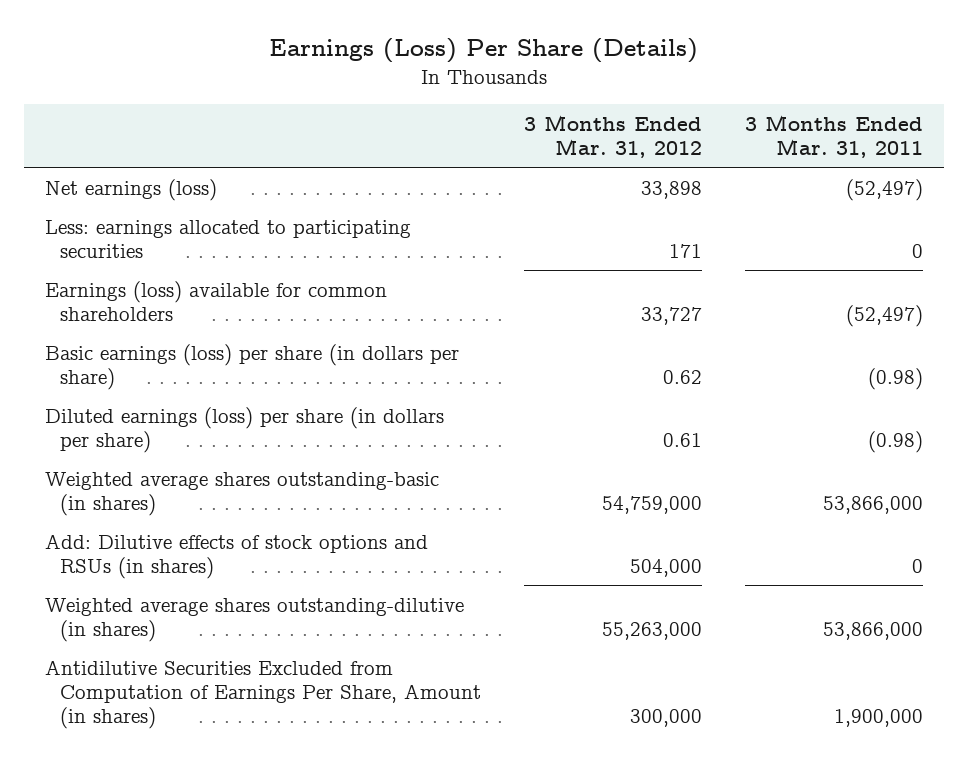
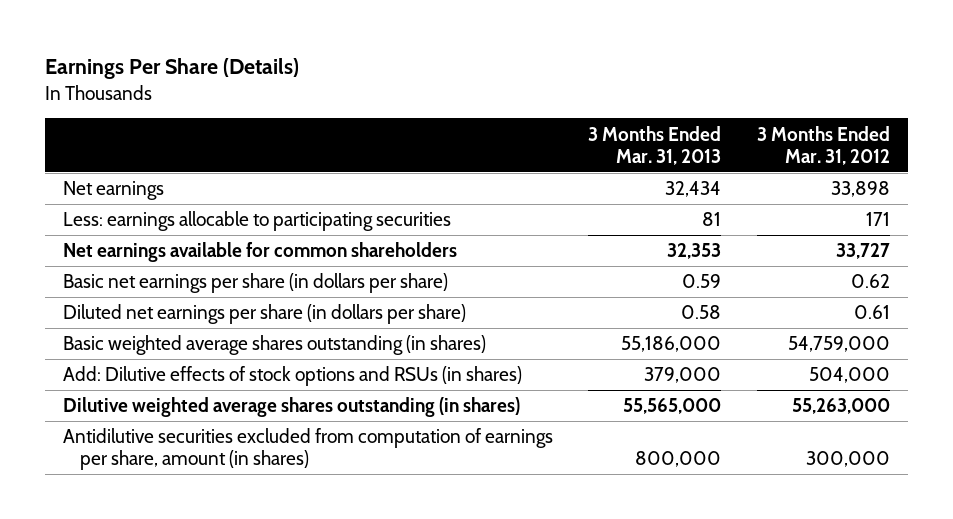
[268,37,698,63] Earnings (Loss) Per Share (Details) -> [44,58,299,80] Earnings Per Share (Details)
[744,114,923,159] 3 Months Ended Mar. 31, 2011 -> none
none -> [588,125,722,165] 3 Months Ended Mar. 31, 2013
[44,178,217,201] Net earnings (loss) -> [62,181,164,201] Net earnings
[44,219,411,258] Less: earnings allocated to participating securities -> [62,211,451,232] Less: earnings allocable to participating securities
[44,280,387,321] Earnings (loss) available for common shareholders -> [62,242,457,263] Net earnings available for common shareholders
[44,343,459,390] Basic earnings (loss) per share (in dollars per share) -> [62,273,448,294] Basic net earnings per share (in dollars per share)
[44,406,444,453] Diluted earnings (loss) per share (in dollars per share) -> [62,304,466,325] Diluted net earnings per share (in dollars per share)
[44,471,439,516] Weighted average shares outstanding-basic (in shares) -> [62,335,486,356] Basic weighted average shares outstanding (in shares)
[44,597,464,642] Weighted average shares outstanding-dilutive (in shares) -> [62,397,520,418] Dilutive weighted average shares outstanding (in shares)
[44,659,482,729] Antidilutive Securities Excluded from Computation of Earnings Per Share, Amount (in shares) -> [62,428,553,471] Antidilutive securities excluded from computation of earnings per share, amount (in shares)

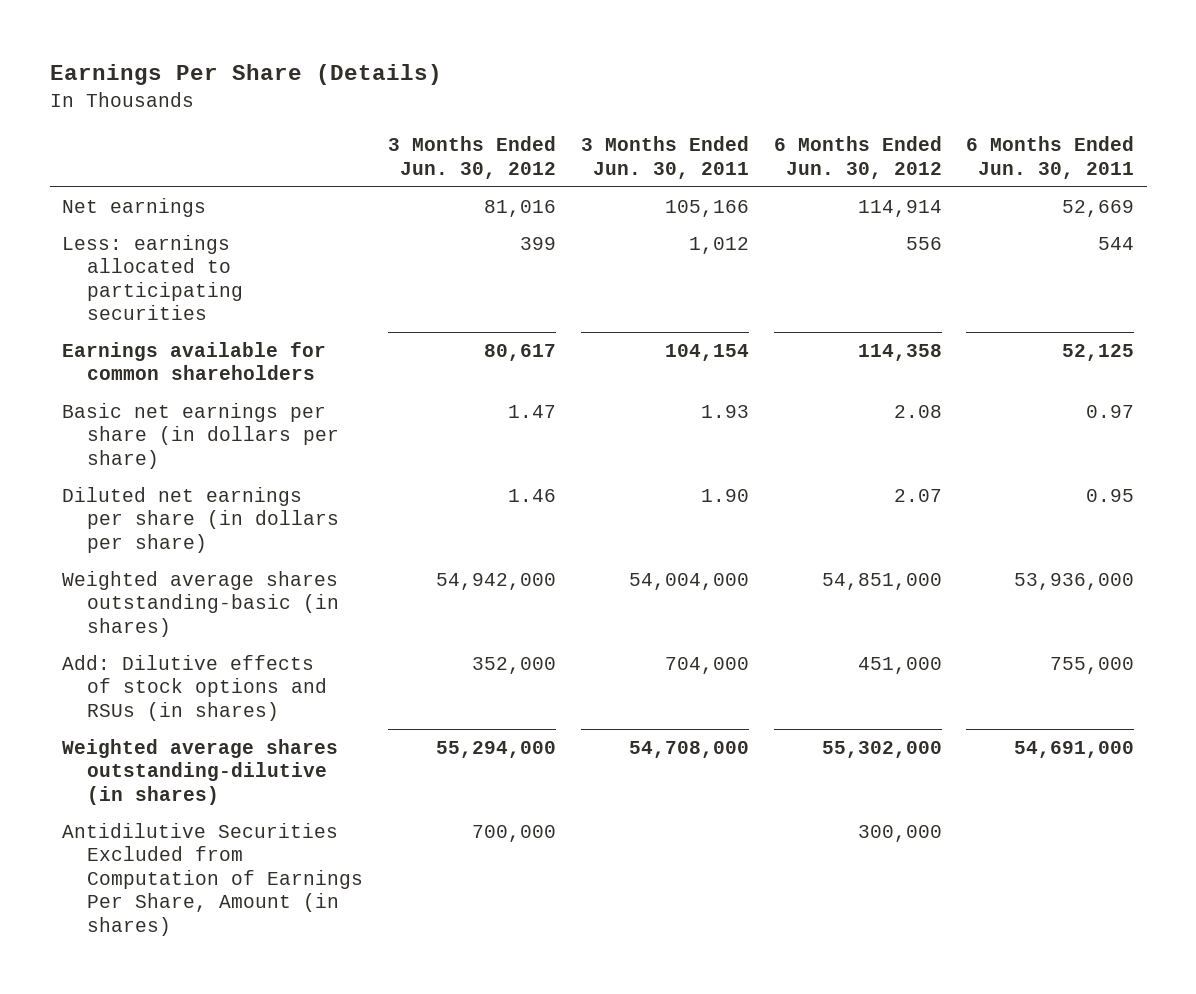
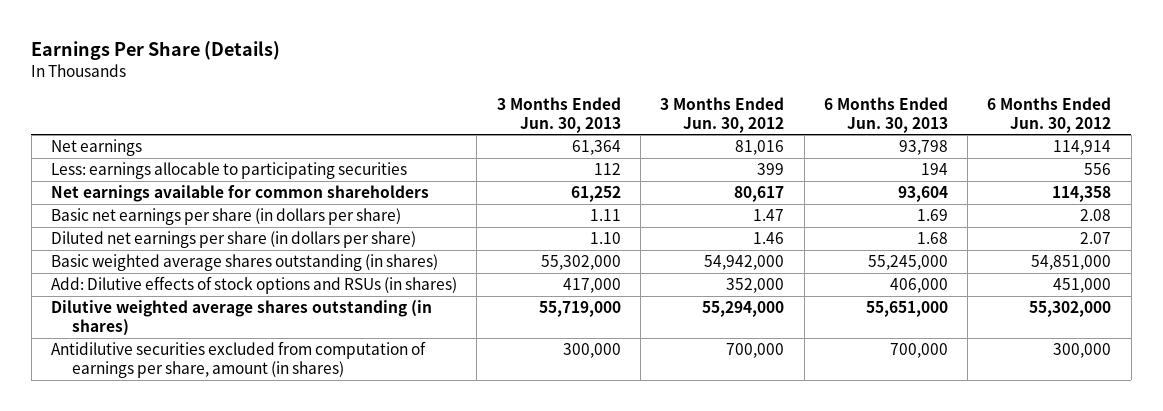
[580,136,749,179] 3 Months Ended Jun. 30, 2011 -> none
[966,136,1135,179] 6 Months Ended Jun. 30, 2011 -> none
none -> [496,97,621,133] 3 Months Ended Jun. 30, 2013
none -> [823,97,948,133] 6 Months Ended Jun. 30, 2013
[62,235,244,321] Less: earnings allocated to participating securities -> [51,162,408,180] Less: earnings allocable to participating securities
[62,342,327,381] Earnings available for common shareholders -> [51,185,430,203] Net earnings available for common shareholders
[62,571,340,637] Weighted average shares outstanding-basic (in shares) -> [51,254,439,272] Basic weighted average shares outstanding (in shares)
[62,739,339,805] Weighted average shares outstanding-dilutive (in shares) -> [51,300,433,336] Dilutive weighted average shares outstanding (in shares)
[62,823,364,936] Antidilutive Securities Excluded from Computation of Earnings Per Share, Amount (in shares) -> [51,341,427,378] Antidilutive securities excluded from computation of earnings per share, amount (in shares)

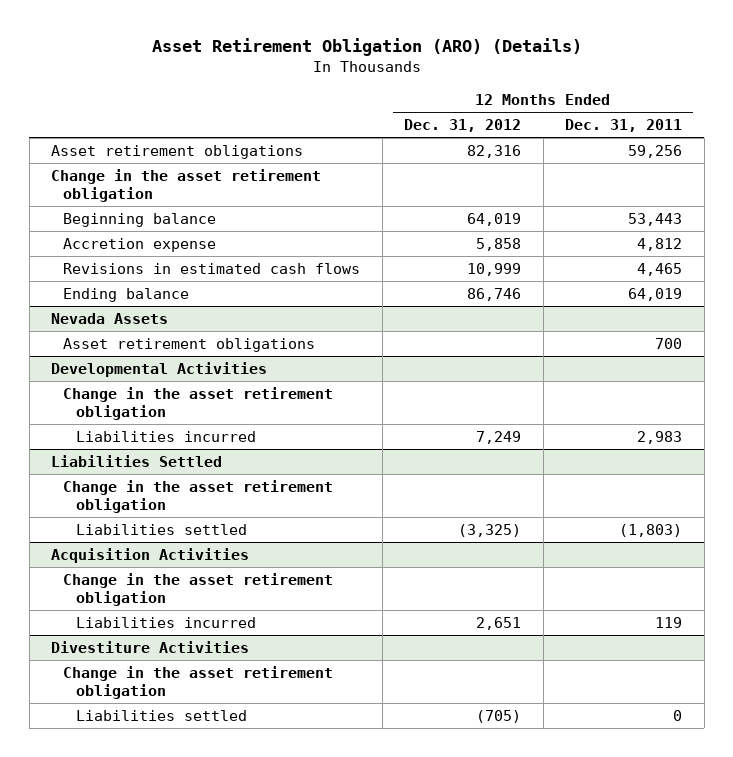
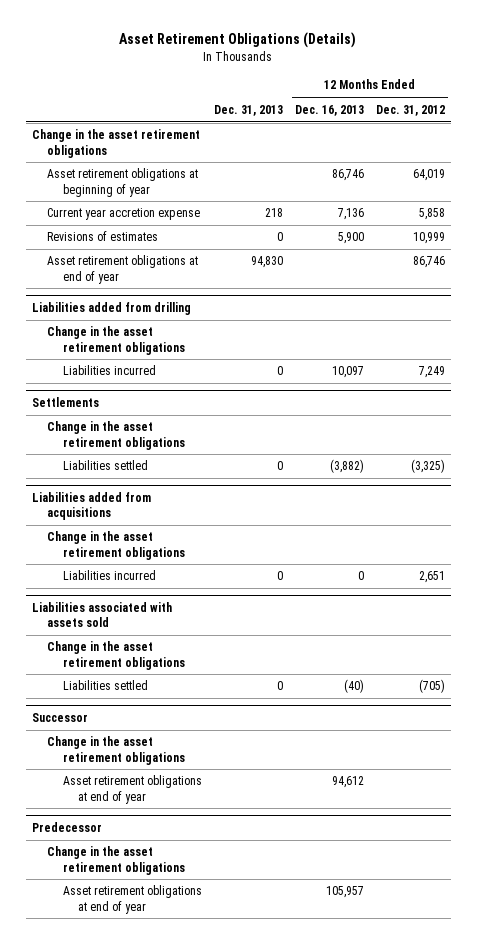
[151,38,582,57] Asset Retirement Obligation (ARO) (Details) -> [119,32,357,49] Asset Retirement Obligations (Details)
[565,119,683,133] Dec. 31, 2011 -> none
none -> [213,104,283,116] Dec. 31, 2013
none -> [295,104,365,116] Dec. 16, 2013
[51,144,304,159] Asset retirement obligations -> none
[51,312,169,324] Nevada Assets -> none
[63,337,316,352] Asset retirement obligations -> none
[51,361,268,377] Developmental Activities -> none
[51,168,322,202] Change in the asset retirement obligation -> [31,129,200,158] Change in the asset retirement obligations
[63,212,217,227] Beginning balance -> [47,168,199,197] Asset retirement obligations at beginning of year
[63,237,217,252] Accretion expense -> [47,208,201,221] Current year accretion expense
[63,262,361,274] Revisions in estimated cash flows -> [47,231,159,242] Revisions of estimates
[63,287,190,302] Ending balance -> [47,255,199,284] Asset retirement obligations at end of year
none -> [31,302,191,316] Liabilities added from drilling
[63,386,334,420] Change in the asset retirement obligation -> [47,326,185,355] Change in the asset retirement obligations
[51,454,223,467] Liabilities Settled -> none
none -> [31,397,99,408] Settlements
[63,479,334,513] Change in the asset retirement obligation -> [47,421,185,450] Change in the asset retirement obligations
[51,547,250,563] Acquisition Activities -> none
none -> [31,492,151,521] Liabilities added from acquisitions
[63,572,334,606] Change in the asset retirement obligation -> [47,531,185,560] Change in the asset retirement obligations
[51,640,250,653] Divestiture Activities -> none
none -> [31,602,172,628] Liabilities associated with assets sold
[63,665,334,699] Change in the asset retirement obligation -> [47,641,185,670] Change in the asset retirement obligations
none -> [31,713,88,723] Successor
none -> [47,736,185,765] Change in the asset retirement obligations
none -> [62,775,202,804] Asset retirement obligations at end of year
none -> [31,822,102,833] Predecessor
none -> [47,846,185,875] Change in the asset retirement obligations
none -> [62,885,202,914] Asset retirement obligations at end of year

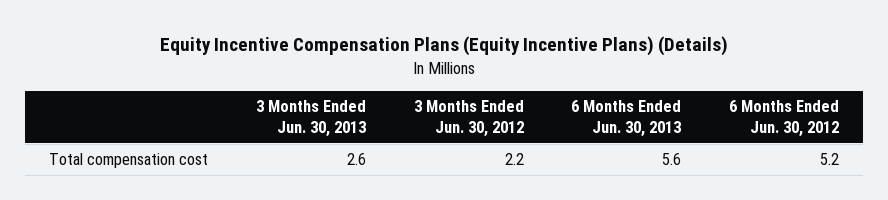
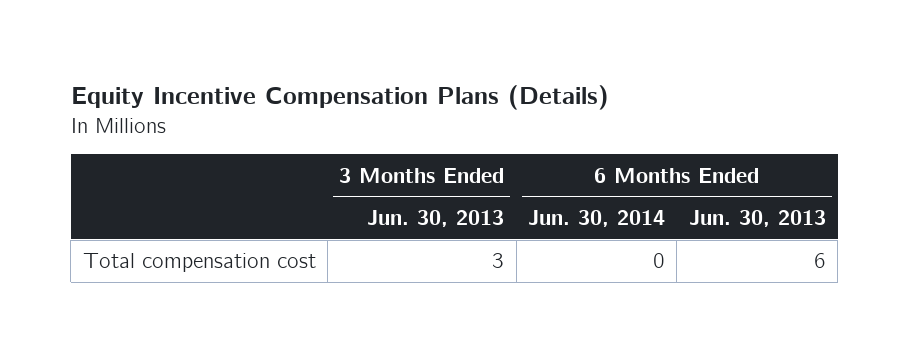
[160,36,729,57] Equity Incentive Compensation Plans (Equity Incentive Plans) (Details) -> [70,85,609,111] Equity Incentive Compensation Plans (Details)
[413,99,524,138] 3 Months Ended Jun. 30, 2012 -> none
[729,99,840,138] 6 Months Ended Jun. 30, 2012 -> none
none -> [528,210,666,228] Jun. 30, 2014
[346,153,366,166] 2.6 -> [492,253,505,269] 3
[662,153,682,166] 5.6 -> [813,253,826,269] 6

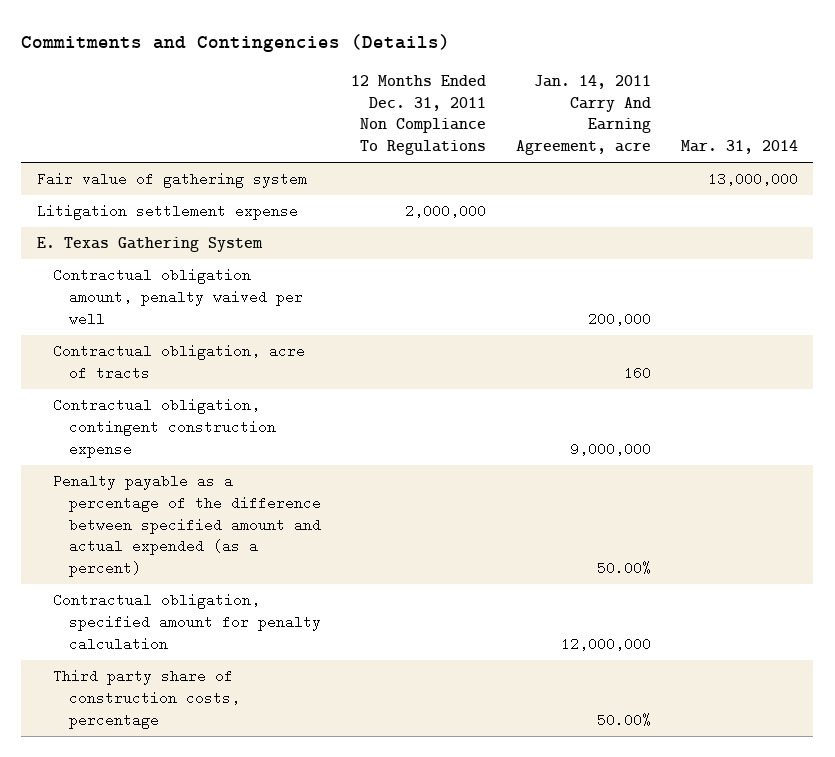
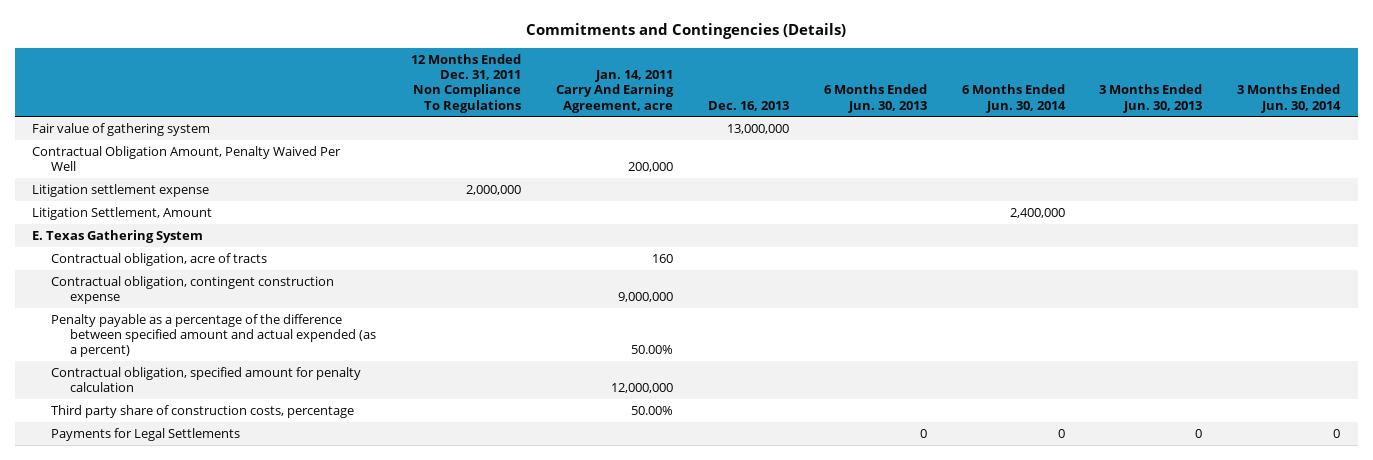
[681,140,799,155] Mar. 31, 2014 -> none
none -> [707,100,789,111] Dec. 16, 2013
none -> [823,84,927,113] 6 Months Ended Jun. 30, 2013
none -> [961,84,1066,113] 6 Months Ended Jun. 30, 2014
none -> [1099,84,1203,113] 3 Months Ended Jun. 30, 2013
none -> [1237,84,1342,113] 3 Months Ended Jun. 30, 2014
none -> [32,145,342,172] Contractual Obligation Amount, Penalty Waived Per Well
none -> [32,206,213,220] Litigation Settlement, Amount
[52,268,303,326] Contractual obligation amount, penalty waived per well -> none
none -> [51,427,241,441] Payments for Legal Settlements

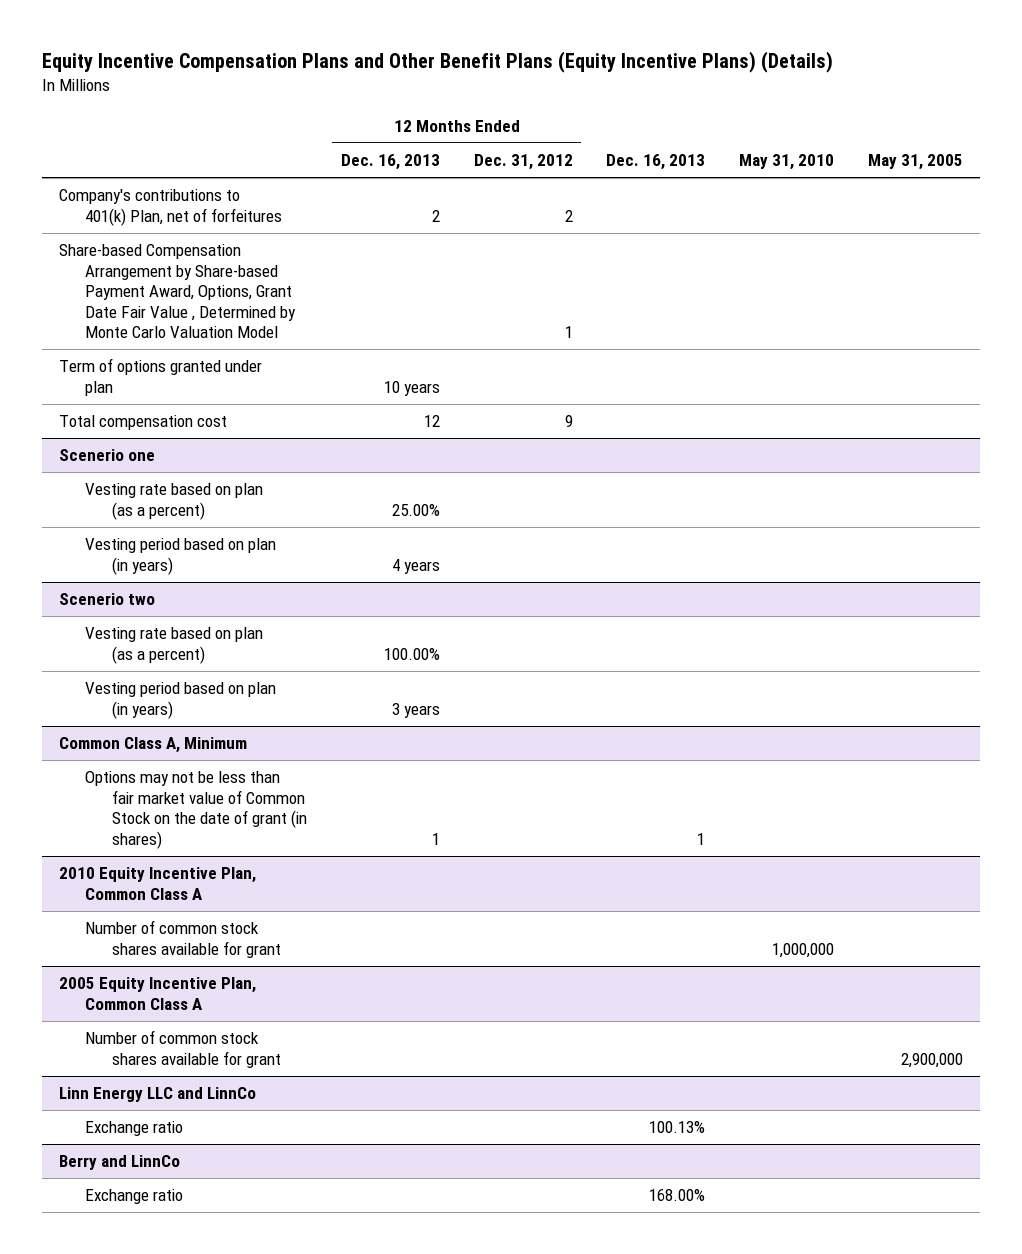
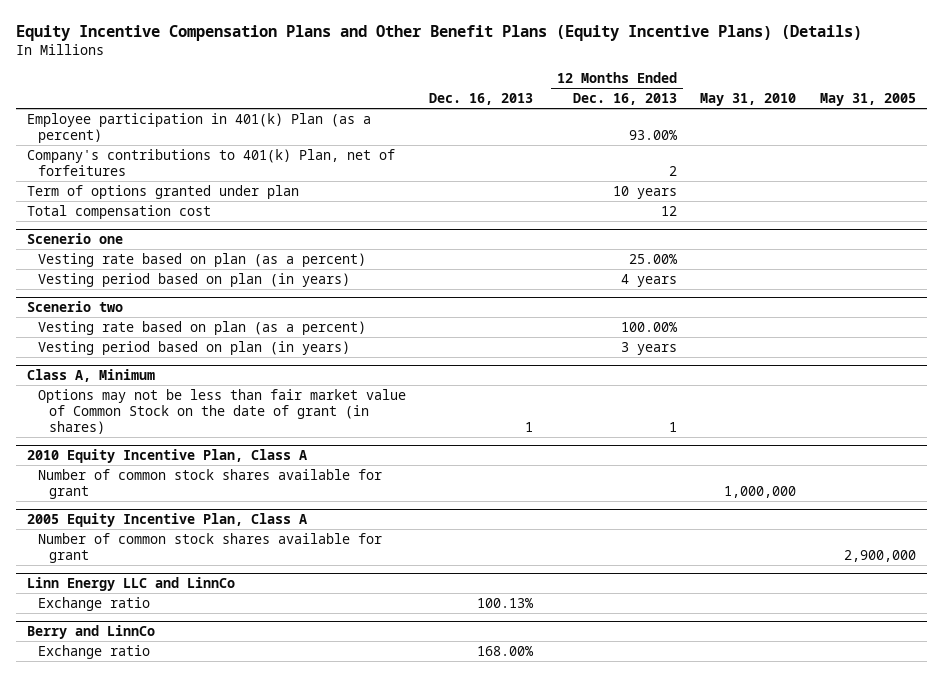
[473,154,573,171] Dec. 31, 2012 -> none
none -> [27,112,372,144] Employee participation in 401(k) Plan (as a percent)
[58,244,297,339] Share-based Compensation Arrangement by Share-based Payment Award, Options, Grant Date Fair Value , Determined by Monte Carlo Valuation Model -> none
[58,737,247,754] Common Class A, Minimum -> [27,368,156,382] Class A, Minimum
[58,867,256,900] 2010 Equity Incentive Plan, Common Class A -> [27,448,308,463] 2010 Equity Incentive Plan, Class A
[58,977,256,1010] 2005 Equity Incentive Plan, Common Class A -> [27,512,308,527] 2005 Equity Incentive Plan, Class A

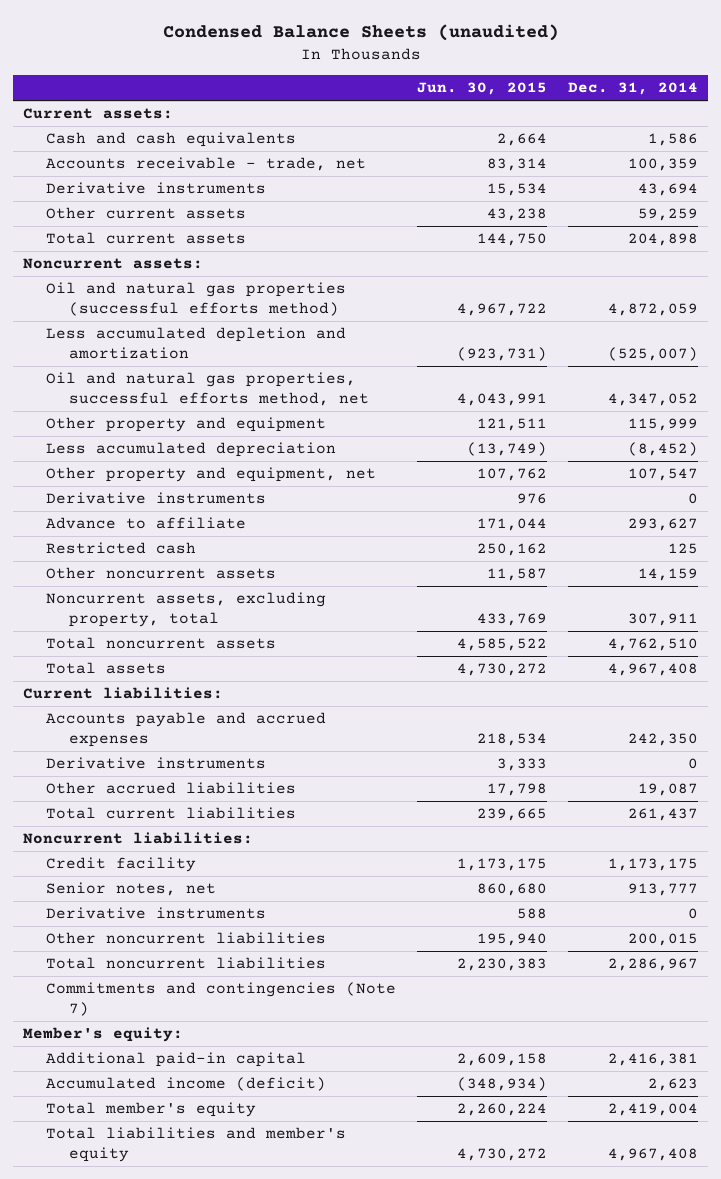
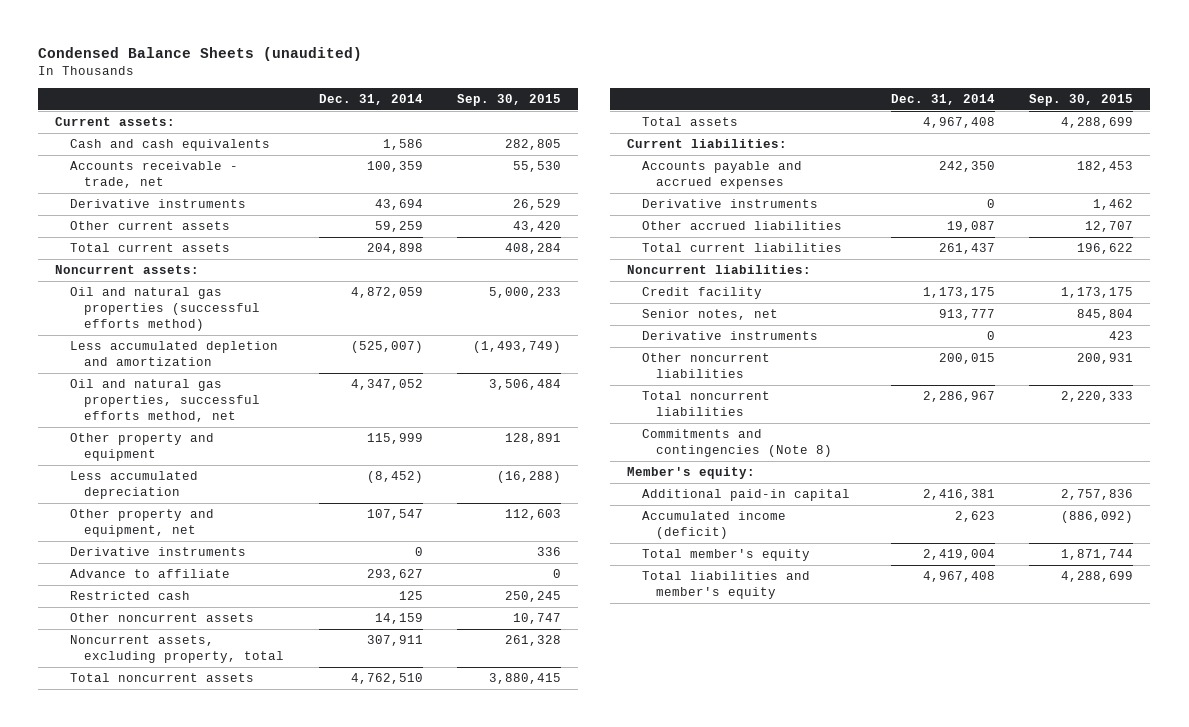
[417,82,548,96] Jun. 30, 2015 -> none
none -> [457,93,562,106] Sep. 30, 2015
[46,982,397,1016] Commitments and contingencies (Note 7) -> [641,429,833,458] Commitments and contingencies (Note 8)

